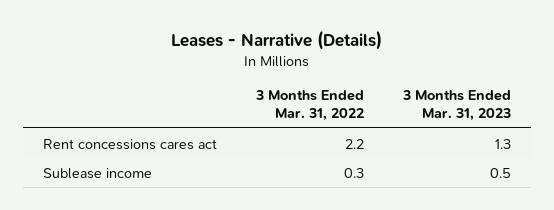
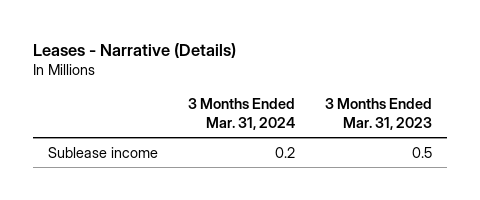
[255,89,365,121] 3 Months Ended Mar. 31, 2022 -> none
none -> [187,98,295,131] 3 Months Ended Mar. 31, 2024
[42,138,217,150] Rent concessions cares act -> none

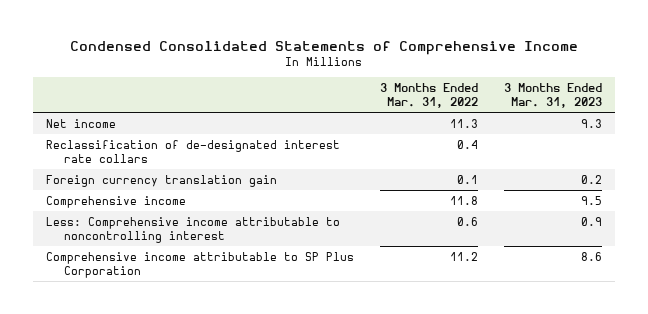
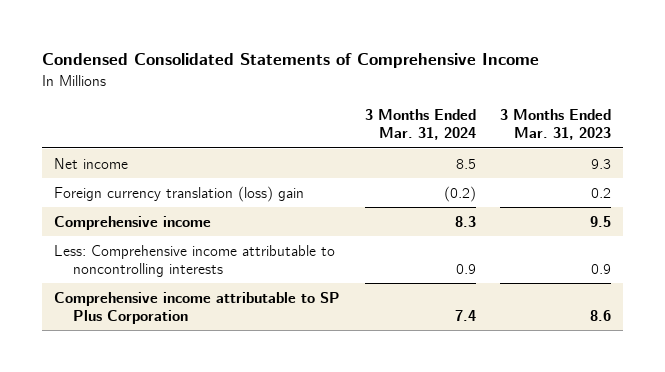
[379,82,478,108] 3 Months Ended Mar. 31, 2022 -> none
none -> [364,109,476,141] 3 Months Ended Mar. 31, 2024
[46,139,341,163] Reclassification of de-designated interest rate collars -> none
[46,174,278,187] Foreign currency translation gain -> [54,185,305,202] Foreign currency translation (loss) gain
[46,216,341,243] Less: Comprehensive income attributable to noncontrolling interest -> [54,244,336,277] Less: Comprehensive income attributable to noncontrolling interests

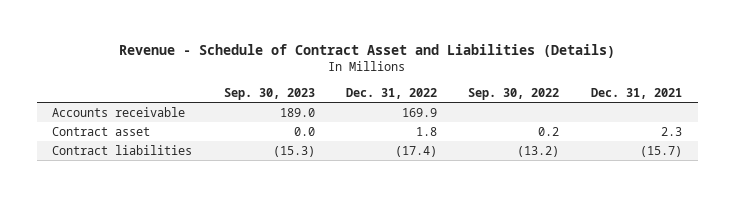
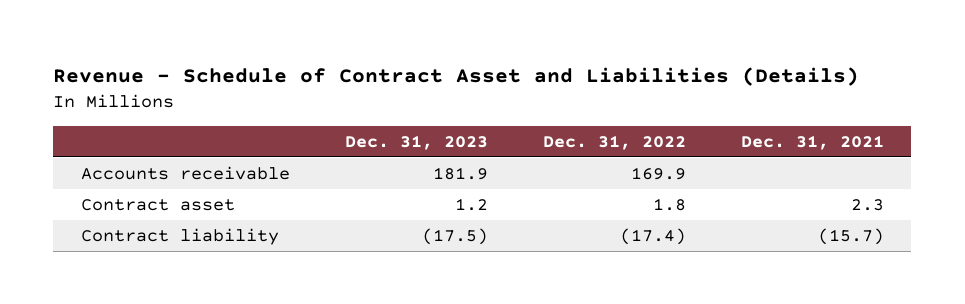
[223,87,315,100] Sep. 30, 2023 -> none
[468,87,560,100] Sep. 30, 2022 -> none
none -> [344,134,488,150] Dec. 31, 2023
[52,144,193,155] Contract liabilities -> [80,227,279,245] Contract liability

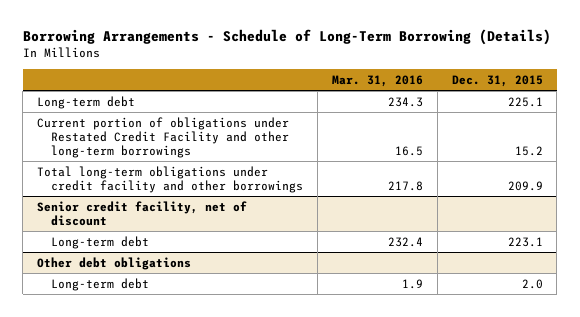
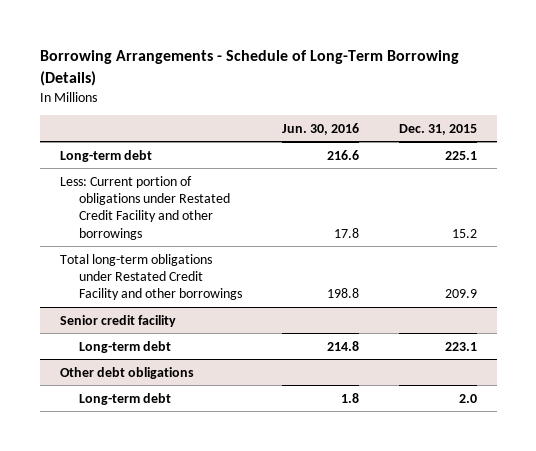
[332,74,424,87] Mar. 31, 2016 -> none
none -> [281,122,359,135] Jun. 30, 2016
[36,116,290,158] Current portion of obligations under Restated Credit Facility and other long-term borrowings -> [59,175,230,240] Less: Current portion of obligations under Restated Credit Facility and other borrowings
[36,165,304,193] Total long-term obligations under credit facility and other borrowings -> [59,253,242,301] Total long-term obligations under Restated Credit Facility and other borrowings
[36,200,247,226] Senior credit facility, net of discount -> [59,314,176,327] Senior credit facility

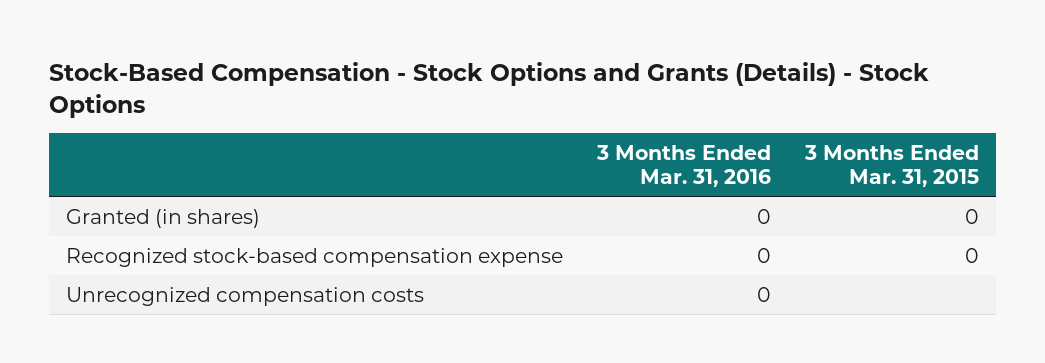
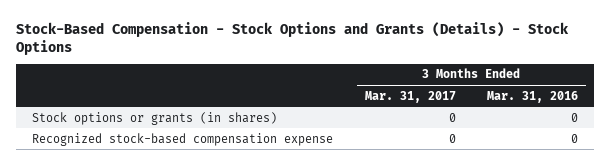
[804,144,980,187] 3 Months Ended Mar. 31, 2015 -> none
none -> [364,90,456,103] Mar. 31, 2017
[65,208,260,228] Granted (in shares) -> [31,111,277,125] Stock options or grants (in shares)
[65,286,424,306] Unrecognized compensation costs -> none

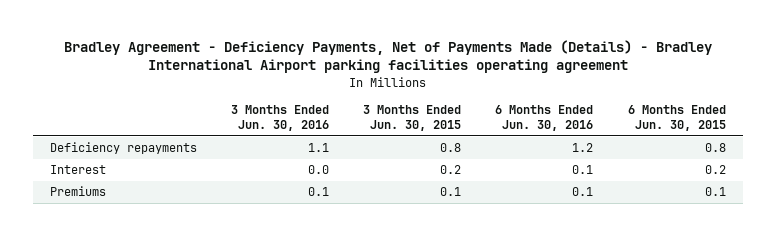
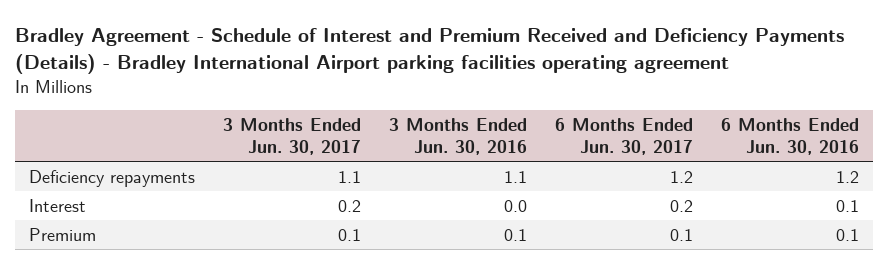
[63,39,712,74] Bradley Agreement - Deficiency Payments, Net of Payments Made (Details) - Bradley International Airport parking facilities operating agreement -> [15,28,845,75] Bradley Agreement - Schedule of Interest and Premium Received and Deficiency Payments (Details) - Bradley International Airport parking facilities operating agreement
[363,105,462,132] 3 Months Ended Jun. 30, 2015 -> none
[627,105,726,132] 6 Months Ended Jun. 30, 2015 -> none
none -> [223,117,362,155] 3 Months Ended Jun. 30, 2017
none -> [554,117,693,155] 6 Months Ended Jun. 30, 2017
[49,186,106,197] Premiums -> [29,227,97,241] Premium

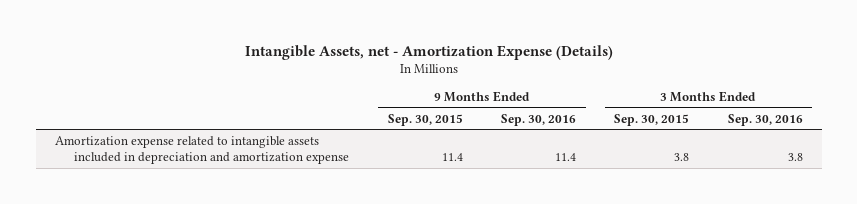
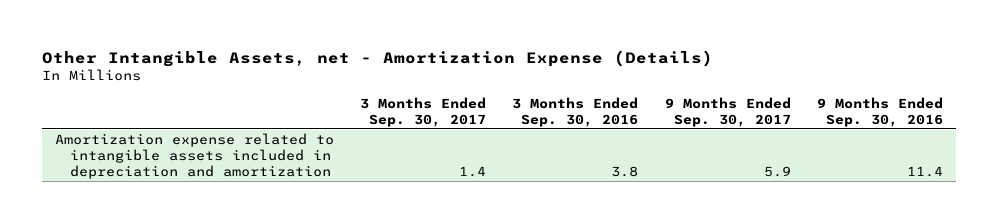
[244,44,613,60] Intangible Assets, net - Amortization Expense (Details) -> [42,49,714,67] Other Intangible Assets, net - Amortization Expense (Details)
[387,113,463,126] Sep. 30, 2015 -> none
[614,113,690,126] Sep. 30, 2015 -> none
none -> [360,96,487,127] 3 Months Ended Sep. 30, 2017
none -> [664,96,791,127] 9 Months Ended Sep. 30, 2017
[54,135,350,164] Amortization expense related to intangible assets included in depreciation and amortization expense -> [55,133,335,179] Amortization expense related to intangible assets included in depreciation and amortization

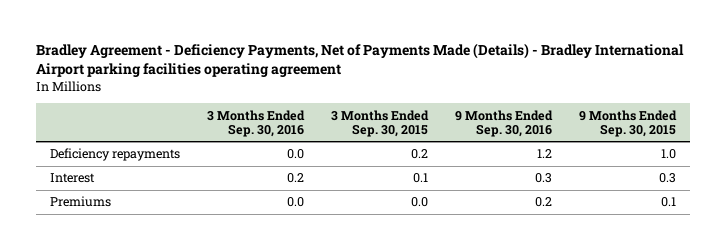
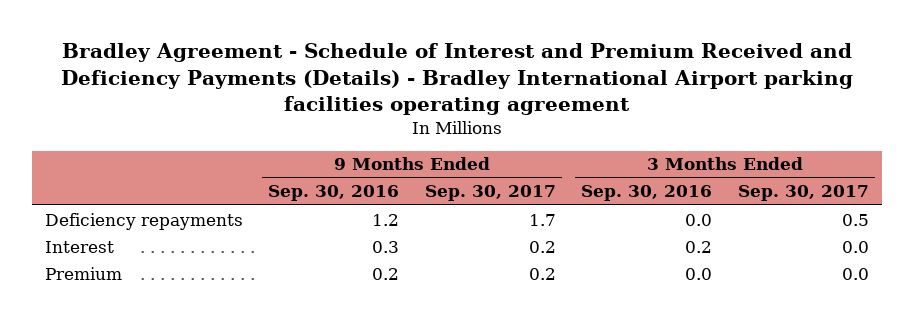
[35,43,684,78] Bradley Agreement - Deficiency Payments, Net of Payments Made (Details) - Bradley International Airport parking facilities operating agreement -> [60,43,853,115] Bradley Agreement - Schedule of Interest and Premium Received and Deficiency Payments (Details) - Bradley International Airport parking facilities operating agreement
[330,109,429,137] 3 Months Ended Sep. 30, 2015 -> none
[579,109,678,137] 9 Months Ended Sep. 30, 2015 -> none
none -> [424,185,556,202] Sep. 30, 2017
none -> [737,185,869,202] Sep. 30, 2017
[49,196,111,208] Premiums -> [44,266,122,280] Premium

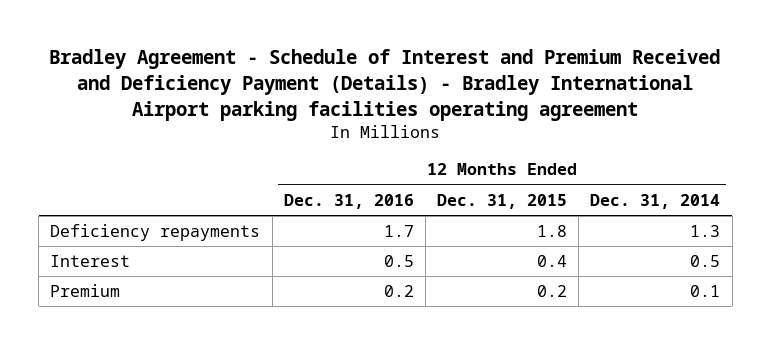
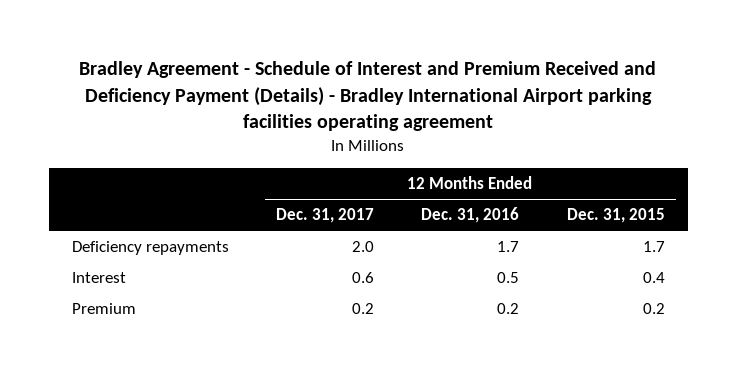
[590,193,721,209] Dec. 31, 2014 -> none
none -> [276,208,375,224] Dec. 31, 2017
[537,225,568,238] 1.8 -> [642,240,665,252] 1.7

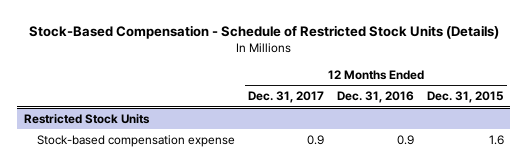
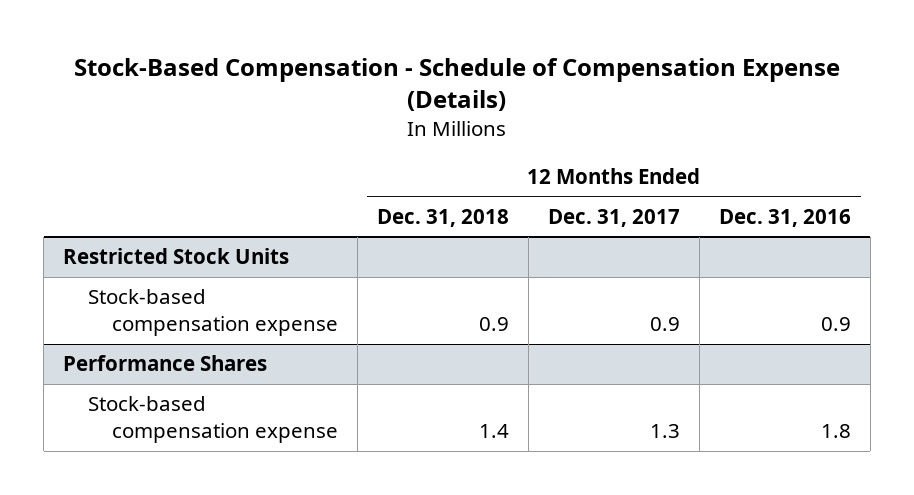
[28,24,499,39] Stock-Based Compensation - Schedule of Restricted Stock Units (Details) -> [74,57,841,112] Stock-Based Compensation - Schedule of Compensation Expense (Details)
[426,90,504,103] Dec. 31, 2015 -> none
none -> [376,208,509,227] Dec. 31, 2018
none -> [63,355,268,372] Performance Shares
none -> [87,396,338,444] Stock-based compensation expense

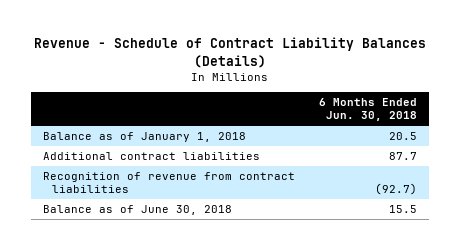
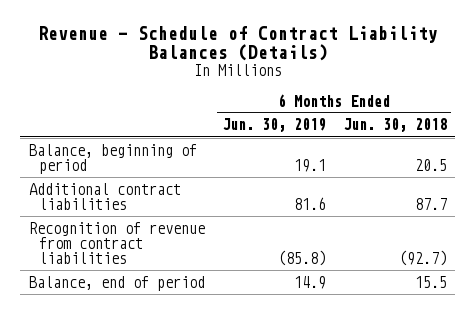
none -> [221,118,326,133] Jun. 30, 2019
[42,131,246,142] Balance as of January 1, 2018 -> [28,143,197,174] Balance, beginning of period
[42,204,232,215] Balance as of June 30, 2018 -> [28,275,205,291] Balance, end of period

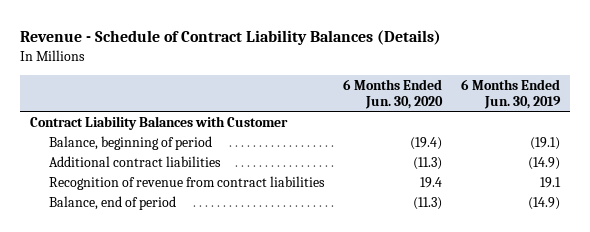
[342,118,447,133] Jun. 30, 2018 -> none
none -> [343,78,444,109] 6 Months Ended Jun. 30, 2020
none -> [29,115,288,130] Contract Liability Balances with Customer
[293,158,326,172] 19.1 -> [530,136,561,150] (19.1)
[293,196,326,210] 81.6 -> [528,156,561,170] (14.9)
[277,249,326,266] (85.8) -> [540,176,562,188] 19.1
[293,275,326,289] 14.9 -> [528,196,561,210] (14.9)

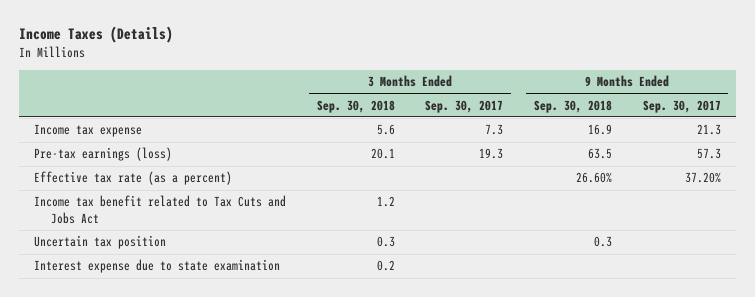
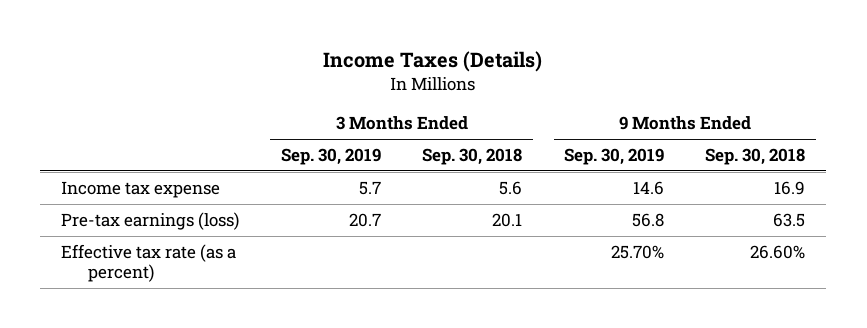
[425,99,504,113] Sep. 30, 2017 -> none
[642,99,721,113] Sep. 30, 2017 -> none
none -> [280,148,381,166] Sep. 30, 2019
none -> [563,148,664,166] Sep. 30, 2019
[34,195,287,224] Income tax benefit related to Tax Cuts and Jobs Act -> none
[34,235,167,250] Uncertain tax position -> none
[34,259,281,274] Interest expense due to state examination -> none

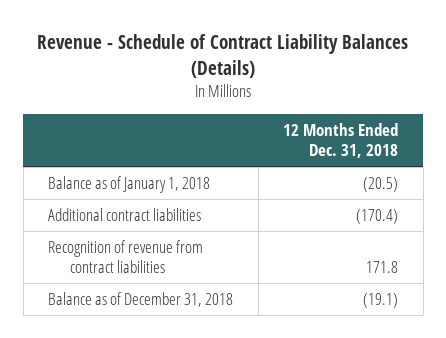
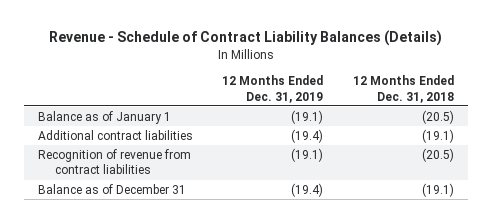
none -> [222,74,324,103] 12 Months Ended Dec. 31, 2019
[48,175,211,193] Balance as of January 1, 2018 -> [38,110,172,124] Balance as of January 1
[356,208,399,224] (170.4) -> [421,128,454,143] (19.1)
[366,261,399,274] 171.8 -> [421,147,454,162] (20.5)
[48,291,234,307] Balance as of December 31, 2018 -> [38,183,187,194] Balance as of December 31

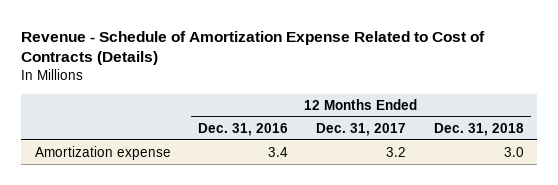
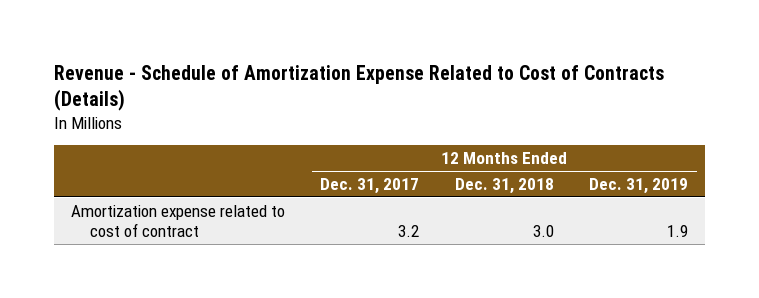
[198,122,289,136] Dec. 31, 2016 -> none
none -> [588,178,688,195] Dec. 31, 2019
[34,146,171,161] Amortization expense -> [71,204,286,237] Amortization expense related to cost of contract

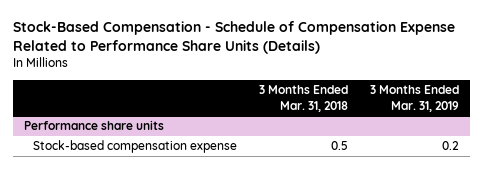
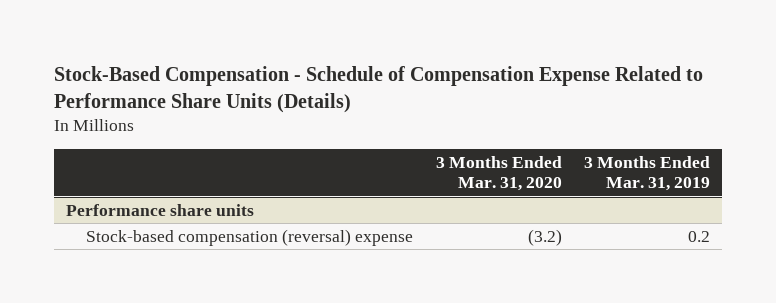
[258,84,348,112] 3 Months Ended Mar. 31, 2018 -> none
none -> [435,155,562,191] 3 Months Ended Mar. 31, 2020
[33,140,238,154] Stock-based compensation expense -> [85,228,413,246] Stock-based compensation (reversal) expense

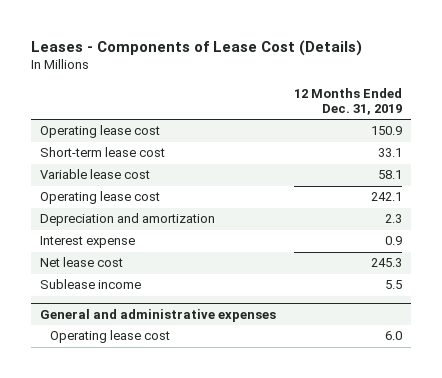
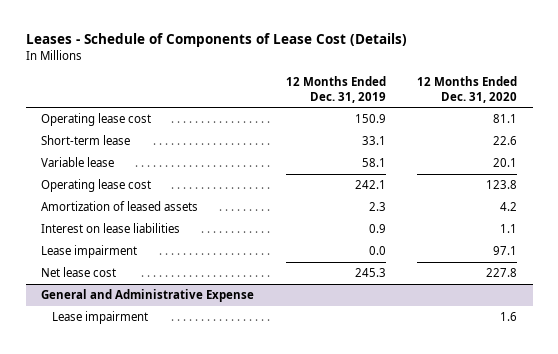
[31,39,363,56] Leases - Components of Lease Cost (Details) -> [25,32,407,47] Leases - Schedule of Components of Lease Cost (Details)
none -> [416,76,517,103] 12 Months Ended Dec. 31, 2020
[40,147,166,158] Short-term lease cost -> [41,135,131,146] Short-term lease
[40,169,151,180] Variable lease cost -> [41,157,115,168] Variable lease
[40,213,216,227] Depreciation and amortization -> [41,201,199,212] Amortization of leased assets
[40,236,136,249] Interest expense -> [41,223,181,234] Interest on lease liabilities
none -> [41,245,138,259] Lease impairment
[40,279,142,290] Sublease income -> none
[50,330,171,344] Operating lease cost -> none
[40,309,277,323] General and administrative expenses -> [41,289,255,303] General and Administrative Expense
none -> [52,311,149,325] Lease impairment

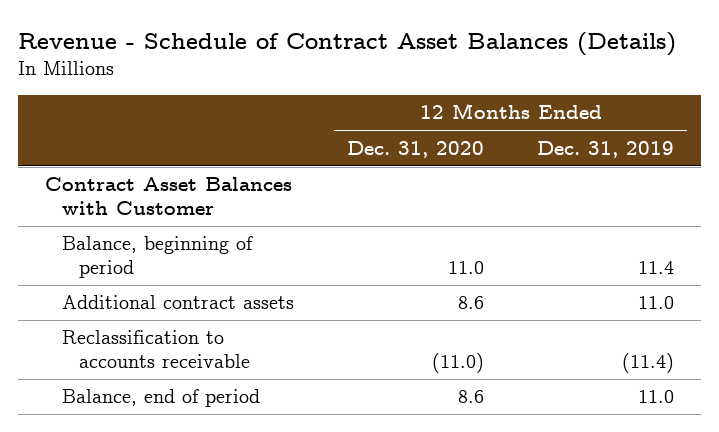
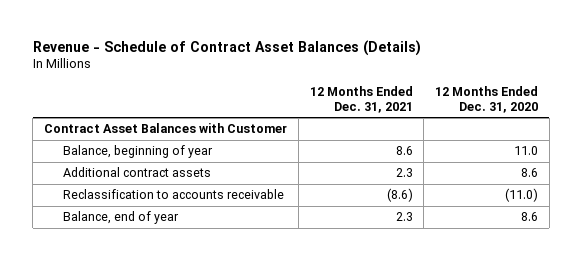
[537,140,675,158] Dec. 31, 2019 -> none
none -> [309,86,413,113] 12 Months Ended Dec. 31, 2021
[62,236,254,279] Balance, beginning of period -> [63,145,214,159] Balance, beginning of year
[62,389,261,408] Balance, end of period -> [63,211,180,225] Balance, end of year

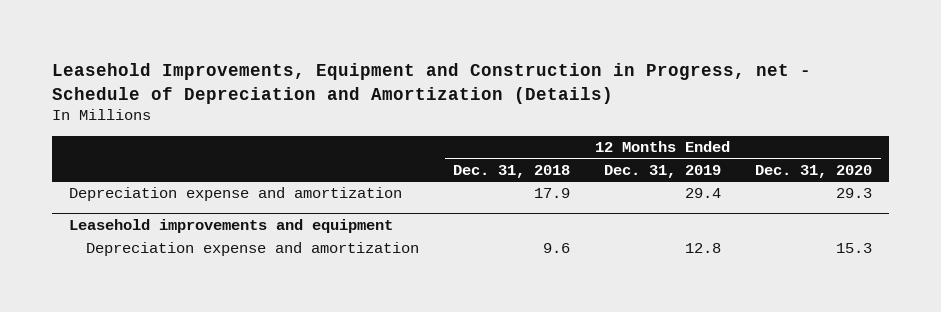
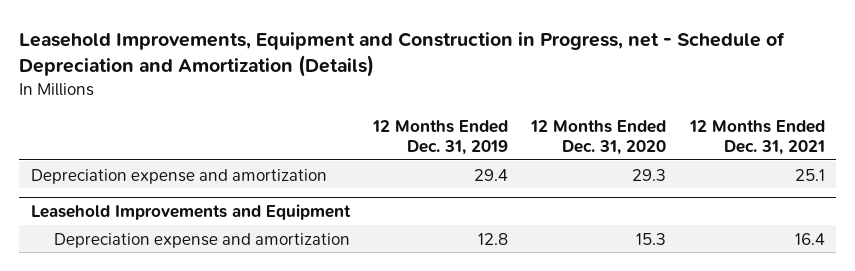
[453,164,571,178] Dec. 31, 2018 -> none
none -> [688,120,825,155] 12 Months Ended Dec. 31, 2021
[69,219,394,234] Leasehold improvements and equipment -> [30,204,351,221] Leasehold Improvements and Equipment

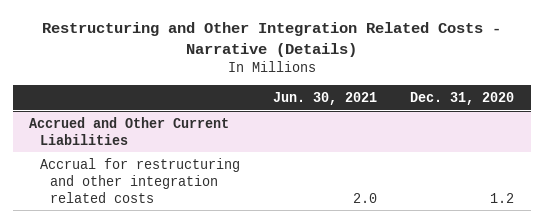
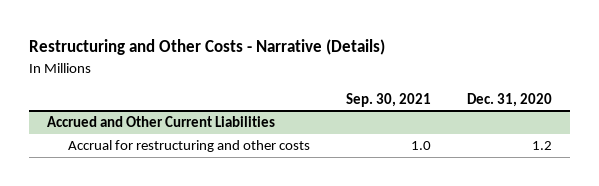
[41,22,501,58] Restructuring and Other Integration Related Costs - Narrative (Details) -> [29,39,386,56] Restructuring and Other Costs - Narrative (Details)
[272,92,377,106] Jun. 30, 2021 -> none
none -> [345,92,431,107] Sep. 30, 2021
[39,157,240,203] Accrual for restructuring and other integration related costs -> [67,140,310,153] Accrual for restructuring and other costs

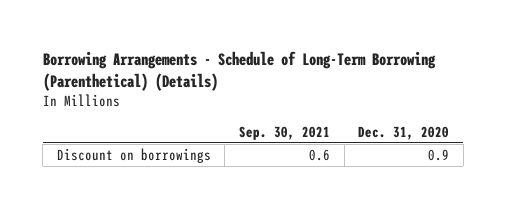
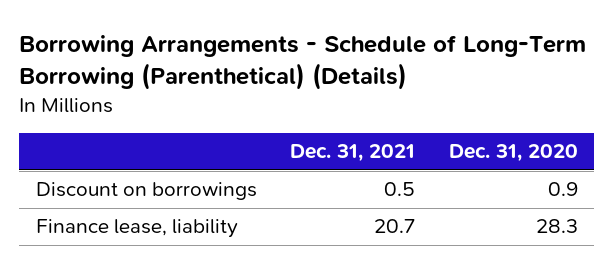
[238,125,330,140] Sep. 30, 2021 -> none
none -> [290,144,416,163] Dec. 31, 2021
none -> [35,219,238,239] Finance lease, liability

